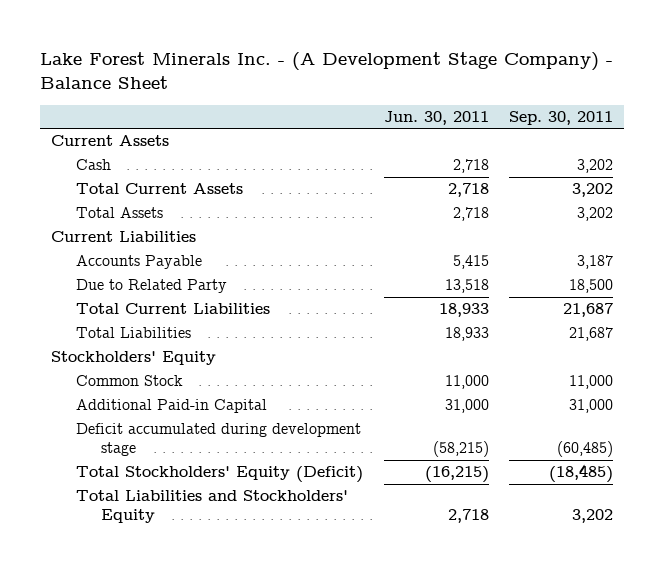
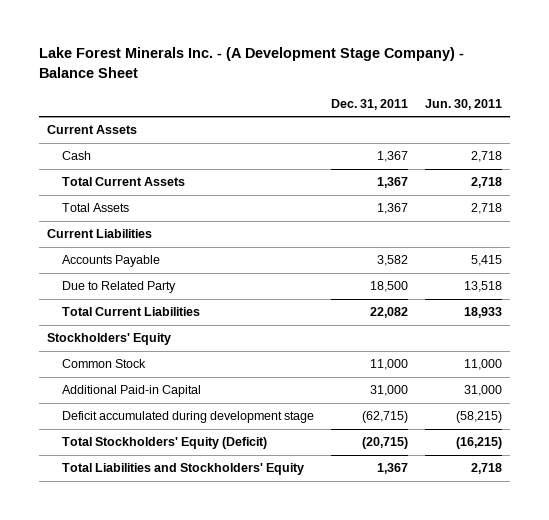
[509,110,614,125] Sep. 30, 2011 -> none
none -> [330,98,408,110] Dec. 31, 2011
[75,327,191,339] Total Liabilities -> none

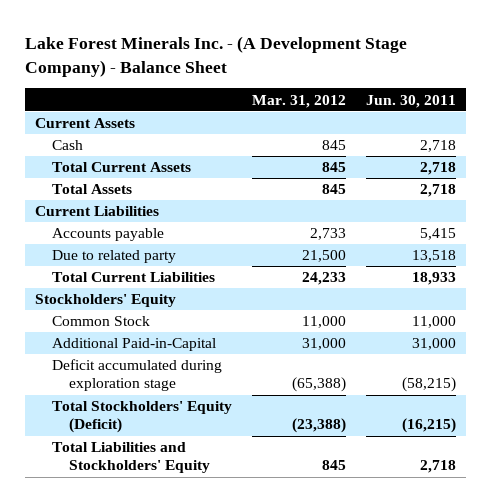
[330,98,408,110] Dec. 31, 2011 -> none
none -> [251,94,346,108] Mar. 31, 2012
[61,255,160,268] Accounts Payable -> [51,228,164,242] Accounts payable
[61,281,176,294] Due to Related Party -> [51,250,176,264] Due to related party
[61,385,201,398] Additional Paid-in Capital -> [51,338,216,352] Additional Paid-in-Capital
[61,411,314,424] Deficit accumulated during development stage -> [51,359,222,392] Deficit accumulated during exploration stage

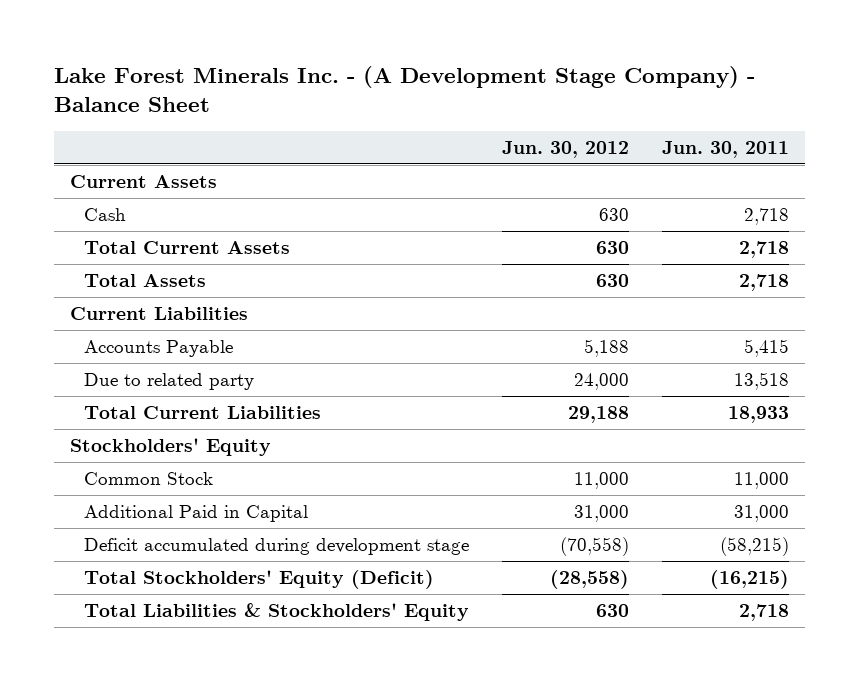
[251,94,346,108] Mar. 31, 2012 -> none
none -> [501,140,629,158] Jun. 30, 2012
[51,228,164,242] Accounts payable -> [84,340,234,358] Accounts Payable
[51,338,216,352] Additional Paid-in-Capital -> [84,505,309,523] Additional Paid in Capital
[51,359,222,392] Deficit accumulated during exploration stage -> [84,538,470,556] Deficit accumulated during development stage
[51,442,210,474] Total Liabilities and Stockholders' Equity -> [84,603,470,622] Total Liabilities & Stockholders' Equity

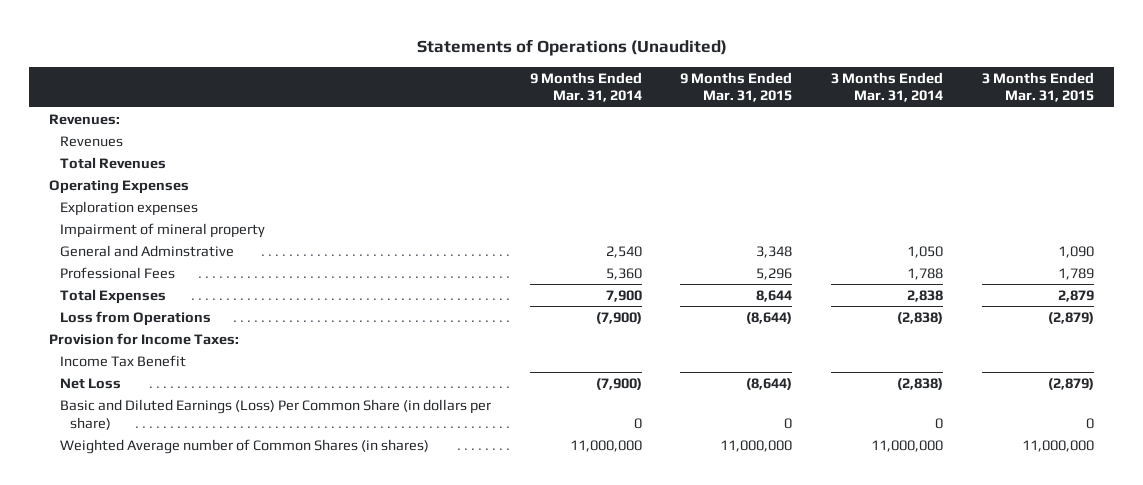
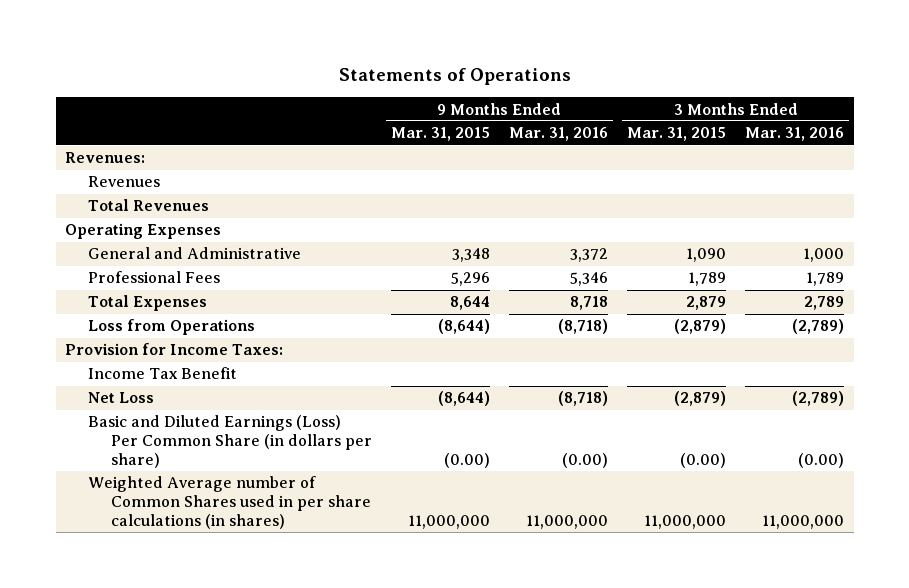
[416,39,727,57] Statements of Operations (Unaudited) -> [338,68,571,86] Statements of Operations
[529,71,642,103] 9 Months Ended Mar. 31, 2014 -> none
[831,71,944,103] 3 Months Ended Mar. 31, 2014 -> none
none -> [509,127,609,142] Mar. 31, 2016
none -> [745,127,845,142] Mar. 31, 2016
[59,200,198,216] Exploration expenses -> none
[59,222,265,238] Impairment of mineral property -> none
[59,244,234,257] General and Adminstrative -> [88,247,302,260] General and Administrative
[784,417,793,429] 0 -> [443,452,490,468] (0.00)
[1086,417,1095,429] 0 -> [680,452,727,468] (0.00)
[59,438,429,454] Weighted Average number of Common Shares (in shares) -> [88,476,371,529] Weighted Average number of Common Shares used in per share calculations (in shares)

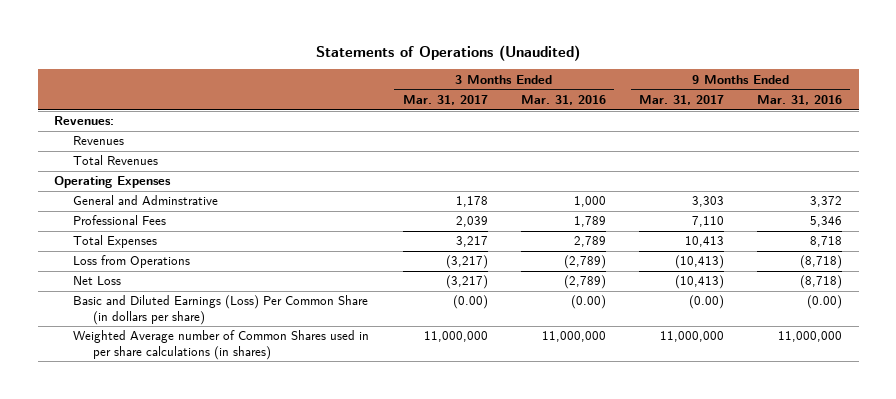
[338,68,571,86] Statements of Operations -> [316,44,581,61] Statements of Operations (Unaudited)
[390,127,490,142] Mar. 31, 2015 -> none
[627,127,727,142] Mar. 31, 2015 -> none
none -> [402,94,488,105] Mar. 31, 2017
none -> [638,94,724,105] Mar. 31, 2017
[88,247,302,260] General and Administrative -> [73,195,219,206] General and Adminstrative
[65,343,284,356] Provision for Income Taxes: -> none
[88,367,238,380] Income Tax Benefit -> none

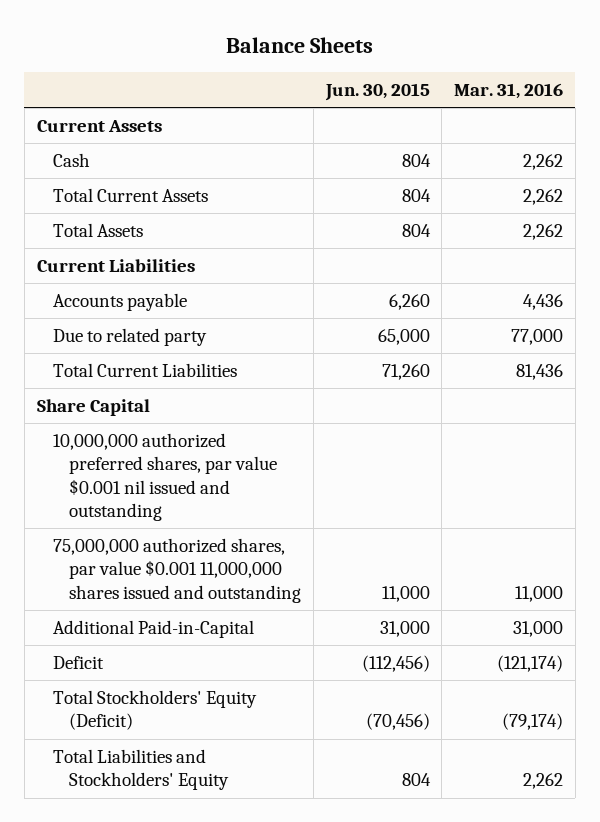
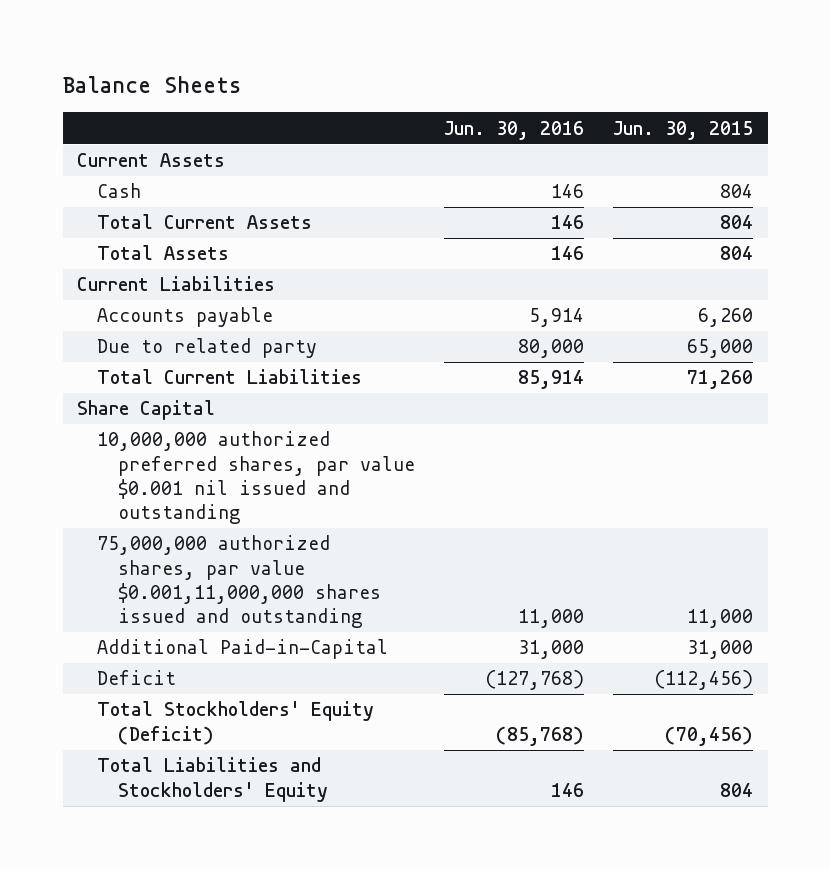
[453,82,563,99] Mar. 31, 2016 -> none
none -> [443,120,584,140] Jun. 30, 2016
[52,537,302,603] 75,000,000 authorized shares, par value $0.001 11,000,000 shares issued and outstanding -> [97,535,381,629] 75,000,000 authorized shares, par value $0.001,11,000,000 shares issued and outstanding

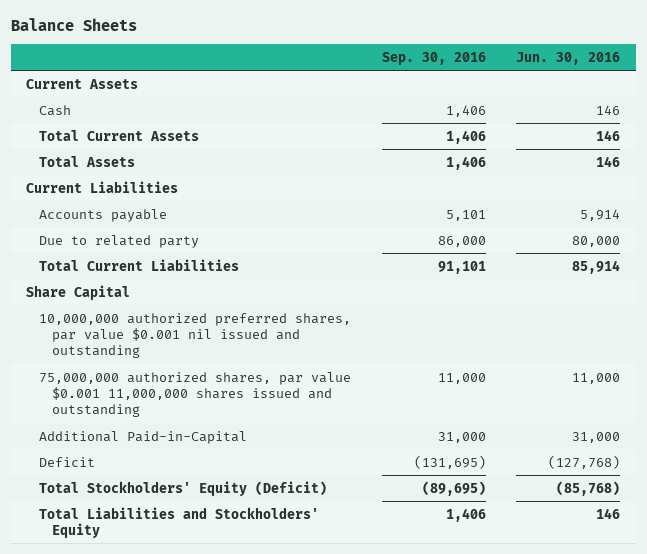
[613,120,754,140] Jun. 30, 2015 -> none
none -> [381,51,486,65] Sep. 30, 2016
[97,535,381,629] 75,000,000 authorized shares, par value $0.001,11,000,000 shares issued and outstanding -> [39,371,352,417] 75,000,000 authorized shares, par value $0.001 11,000,000 shares issued and outstanding

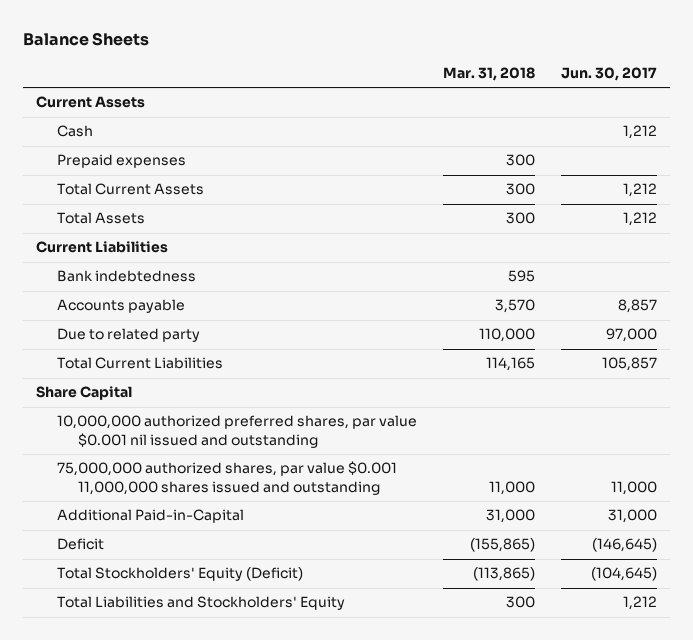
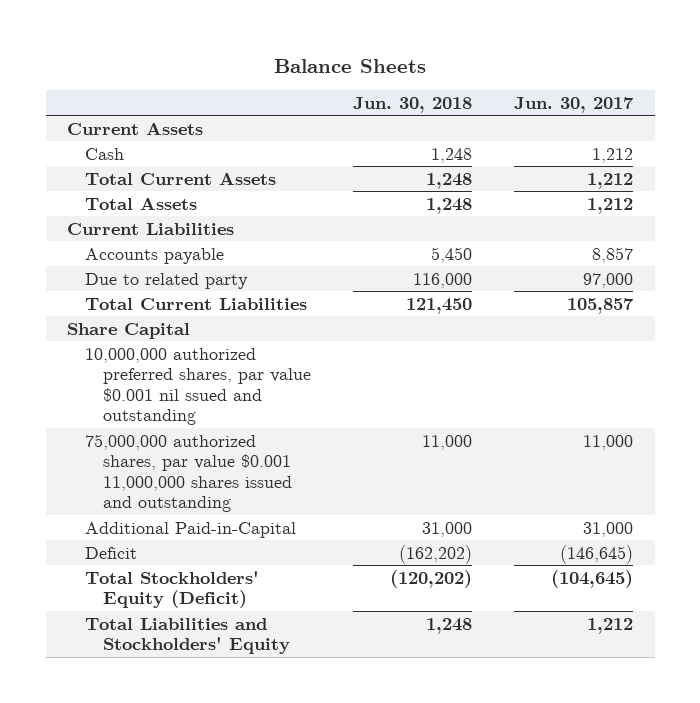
[443,67,536,82] Mar. 31, 2018 -> none
none -> [353,96,473,113] Jun. 30, 2018
[56,154,186,169] Prepaid expenses -> none
[56,270,196,283] Bank indebtedness -> none
[56,415,417,448] 10,000,000 authorized preferred shares, par value $0.001 nil issued and outstanding -> [84,347,311,426] 10,000,000 authorized preferred shares, par value $0.001 nil ssued and outstanding

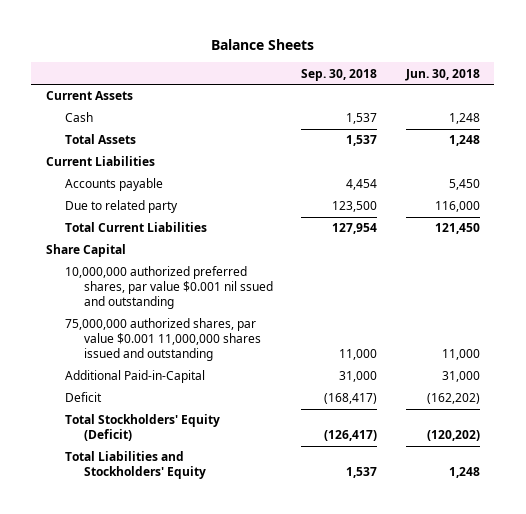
[514,96,635,113] Jun. 30, 2017 -> none
none -> [301,68,378,81] Sep. 30, 2018
[84,171,276,185] Total Current Assets -> none

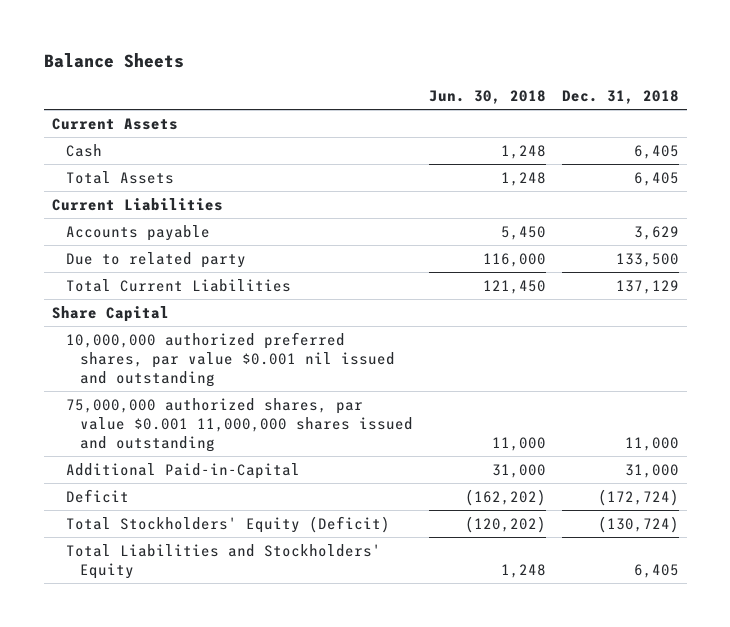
[301,68,378,81] Sep. 30, 2018 -> none
none -> [561,90,679,105] Dec. 31, 2018
[64,266,273,310] 10,000,000 authorized preferred shares, par value $0.001 nil ssued and outstanding -> [65,331,395,388] 10,000,000 authorized preferred shares, par value $0.001 nil issued and outstanding

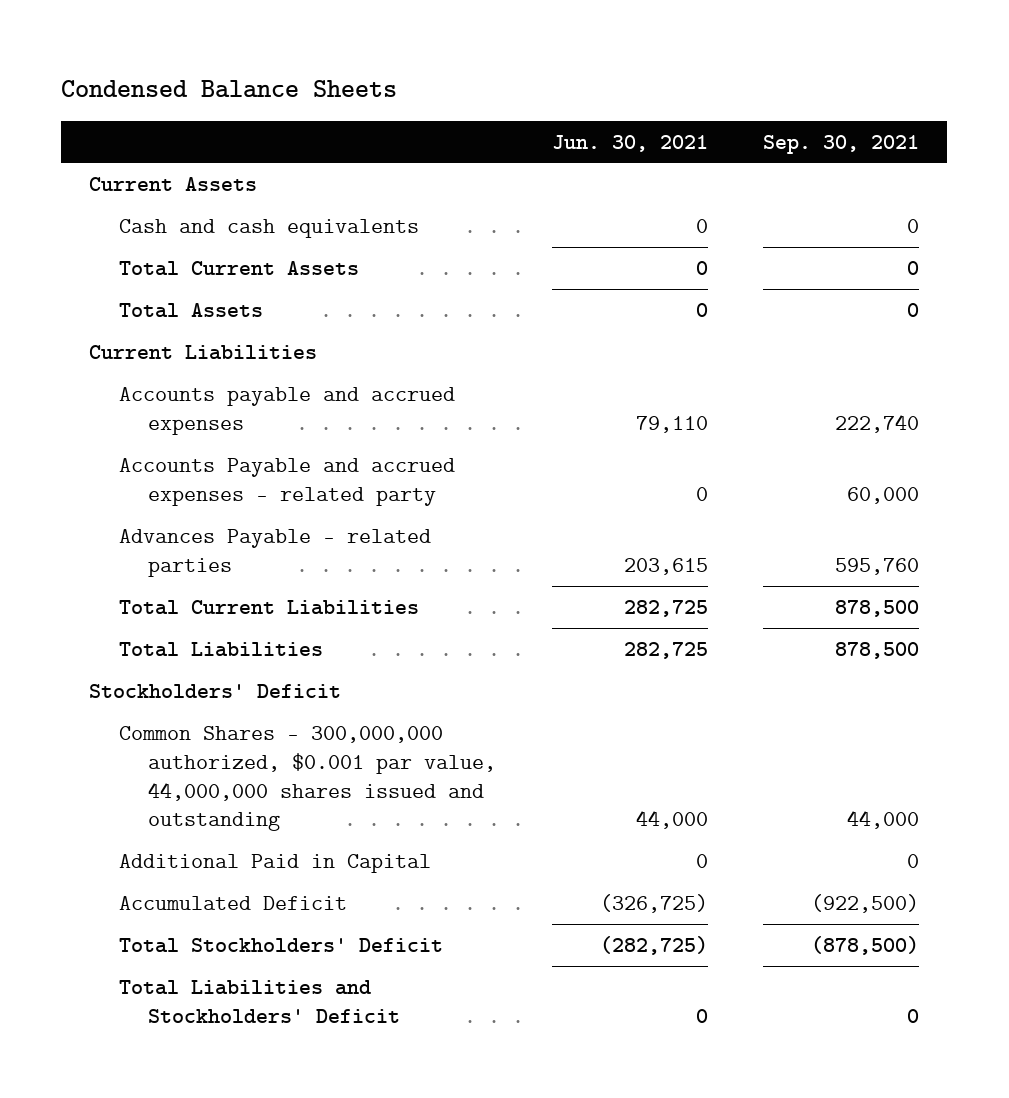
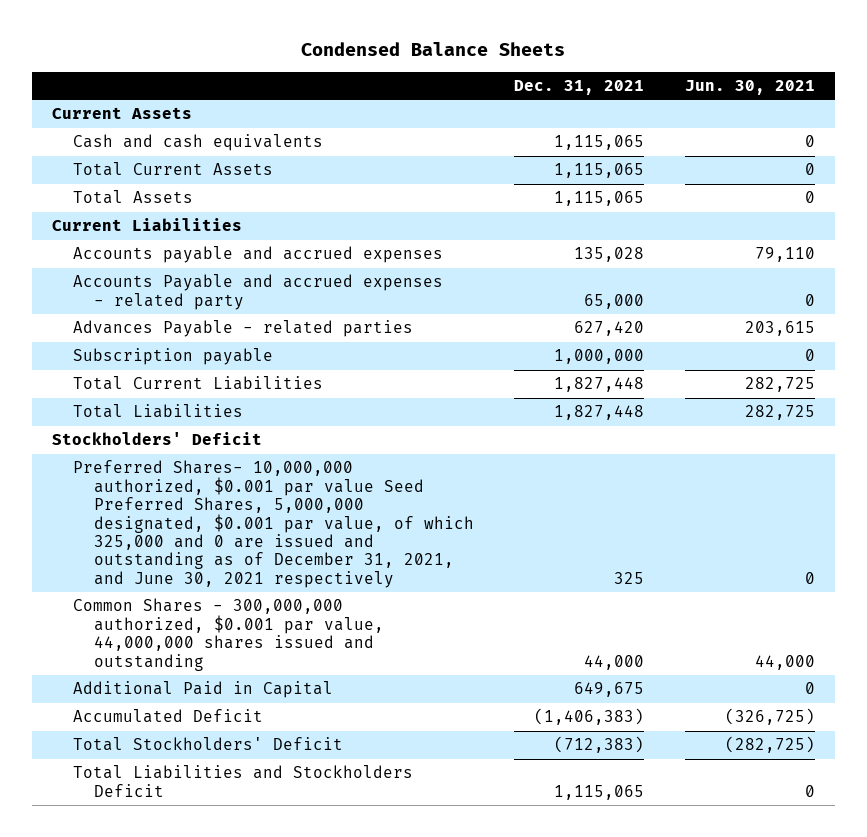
[763,134,920,154] Sep. 30, 2021 -> none
none -> [514,79,645,95] Dec. 31, 2021
none -> [72,348,273,366] Subscription payable
none -> [72,460,474,588] Preferred Shares- 10,000,000 authorized, $0.001 par value Seed Preferred Shares, 5,000,000 designated, $0.001 par value, of which 325,000 and 0 are issued and outstanding as of December 31, 2021, and June 30, 2021 respectively
[118,980,401,1023] Total Liabilities and Stockholders' Deficit -> [72,765,413,797] Total Liabilities and Stockholders Deficit

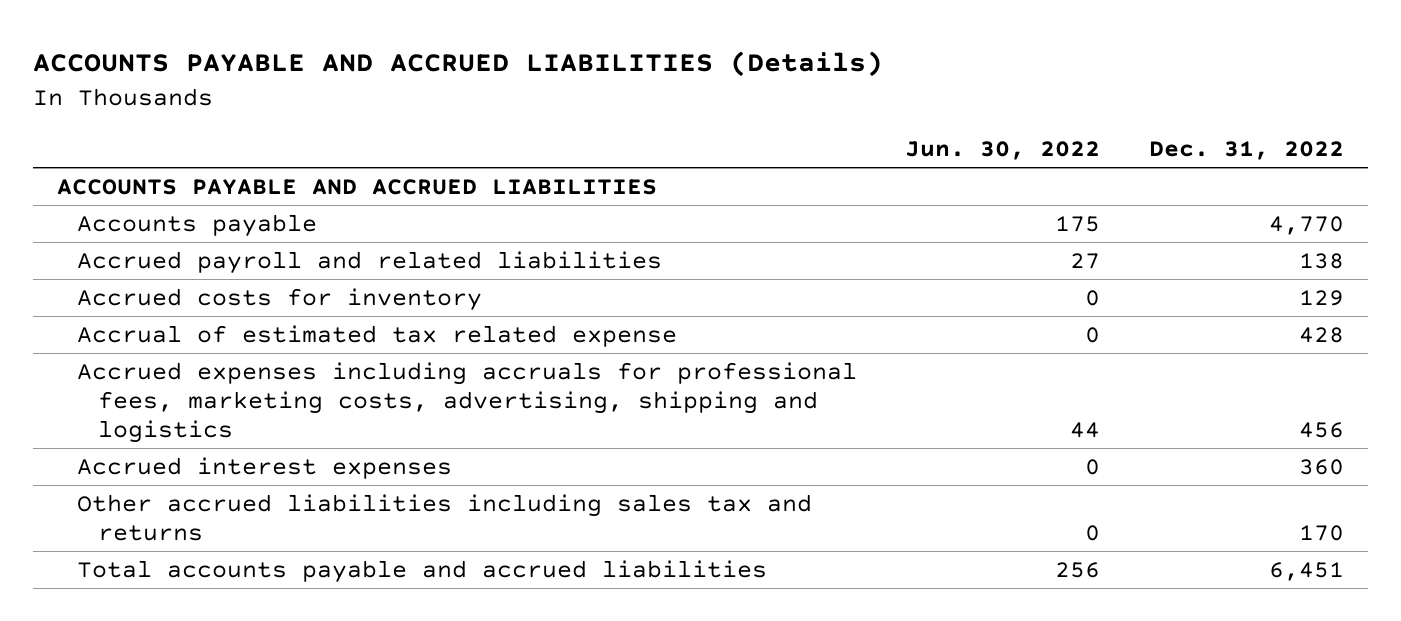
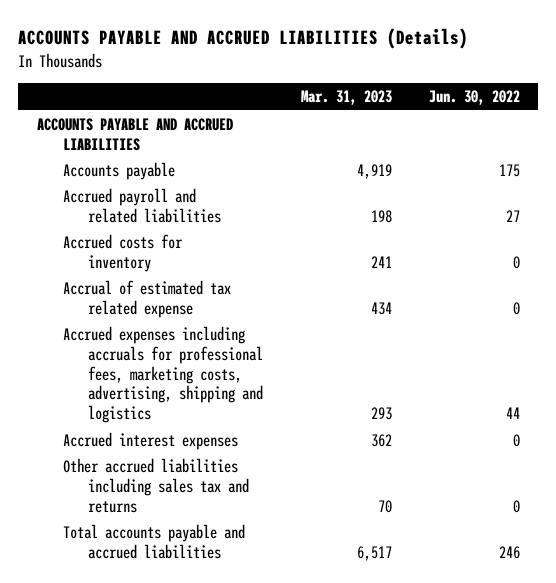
[1148,140,1344,160] Dec. 31, 2022 -> none
none -> [300,90,392,106] Mar. 31, 2023
[1055,561,1101,578] 256 -> [498,545,520,559] 246

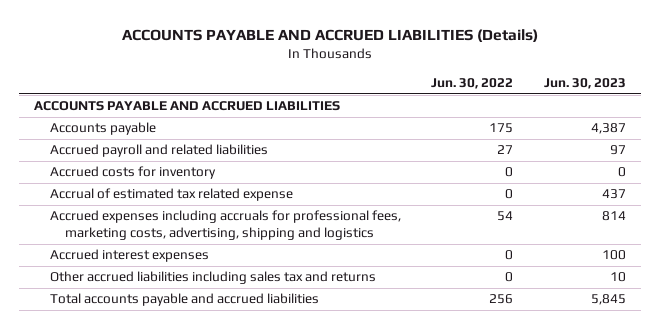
[300,90,392,106] Mar. 31, 2023 -> none
none -> [544,77,627,89] Jun. 30, 2023
[505,407,520,420] 44 -> [497,211,514,222] 54
[498,545,520,559] 246 -> [489,294,514,305] 256

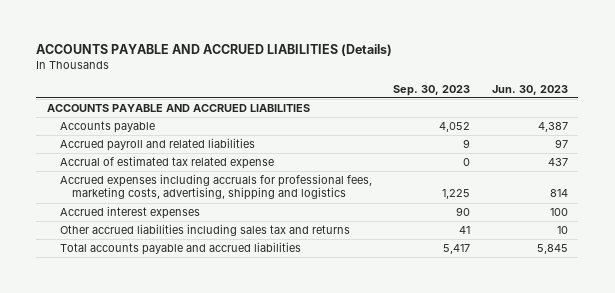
[431,77,514,89] Jun. 30, 2022 -> none
none -> [393,84,471,96] Sep. 30, 2023
[49,166,216,180] Accrued costs for inventory -> none

